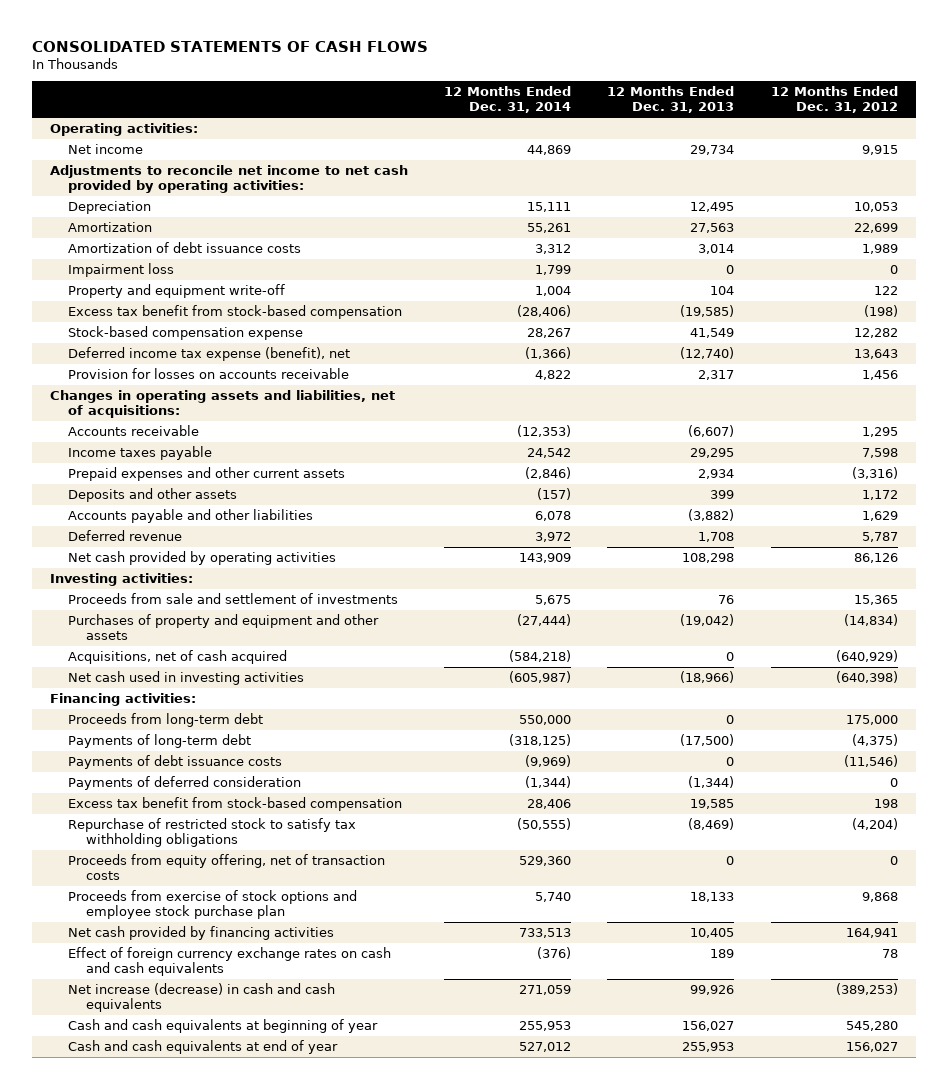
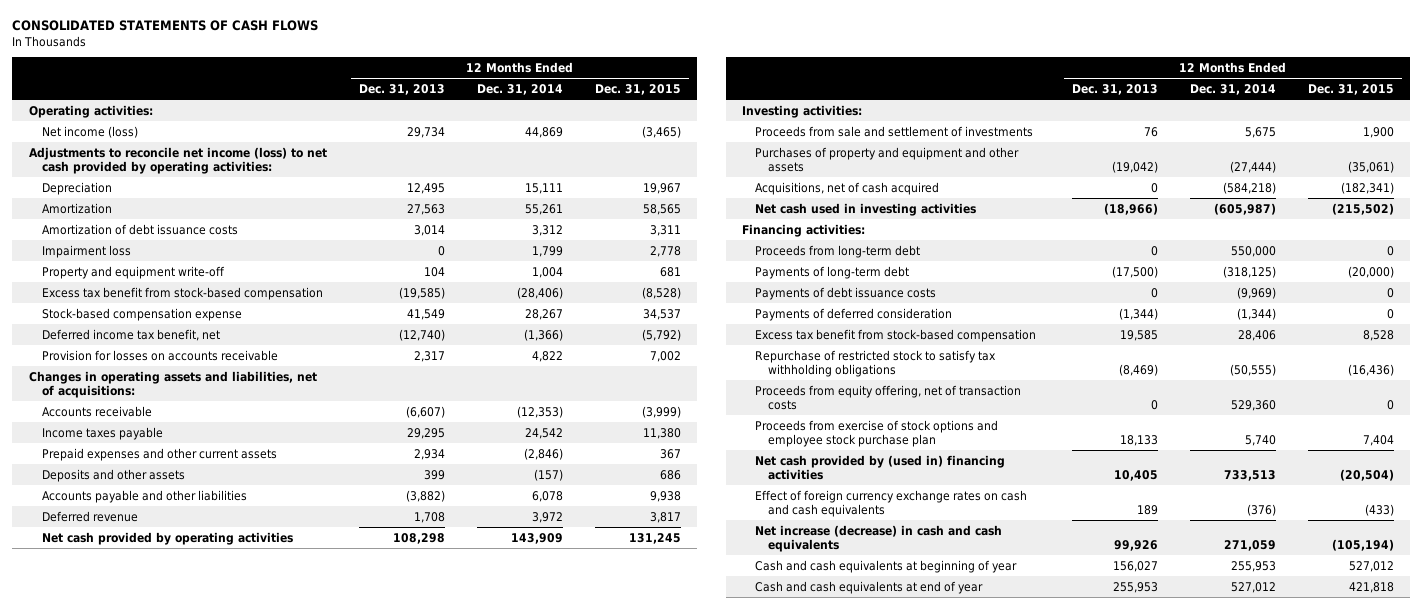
[770,86,898,114] 12 Months Ended Dec. 31, 2012 -> none
none -> [594,83,681,95] Dec. 31, 2015
[68,144,144,155] Net income -> [41,125,138,138] Net income (loss)
[50,165,409,194] Adjustments to reconcile net income to net cash provided by operating activities: -> [28,146,327,174] Adjustments to reconcile net income (loss) to net cash provided by operating activities:
[68,347,351,362] Deferred income tax expense (benefit), net -> [41,328,220,341] Deferred income tax benefit, net
[68,926,335,941] Net cash provided by financing activities -> [754,454,1005,480] Net cash provided by (used in) financing activities

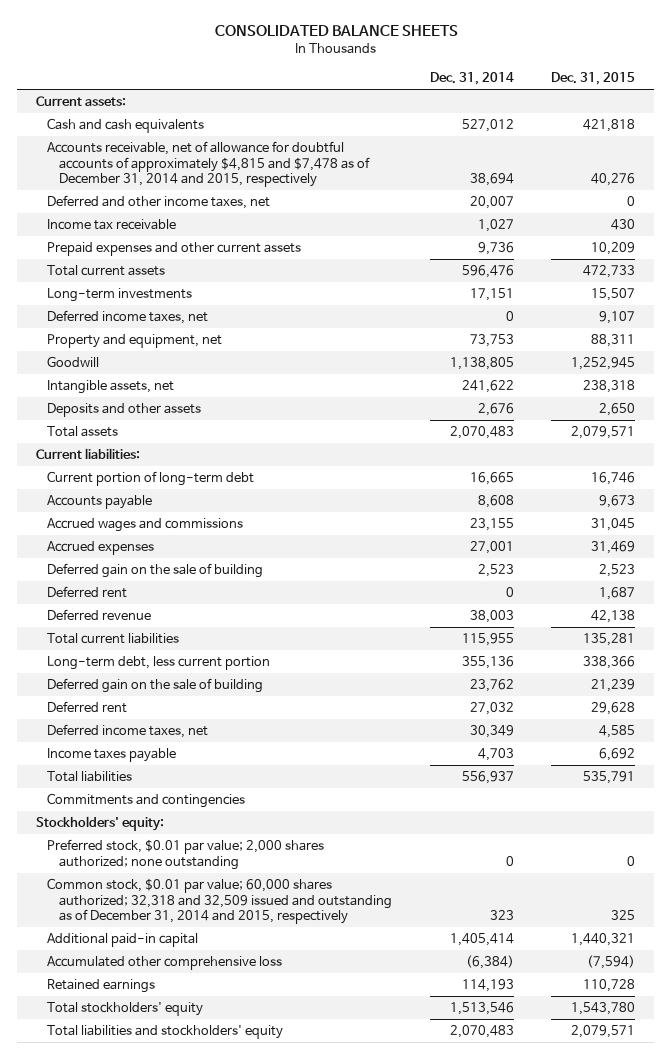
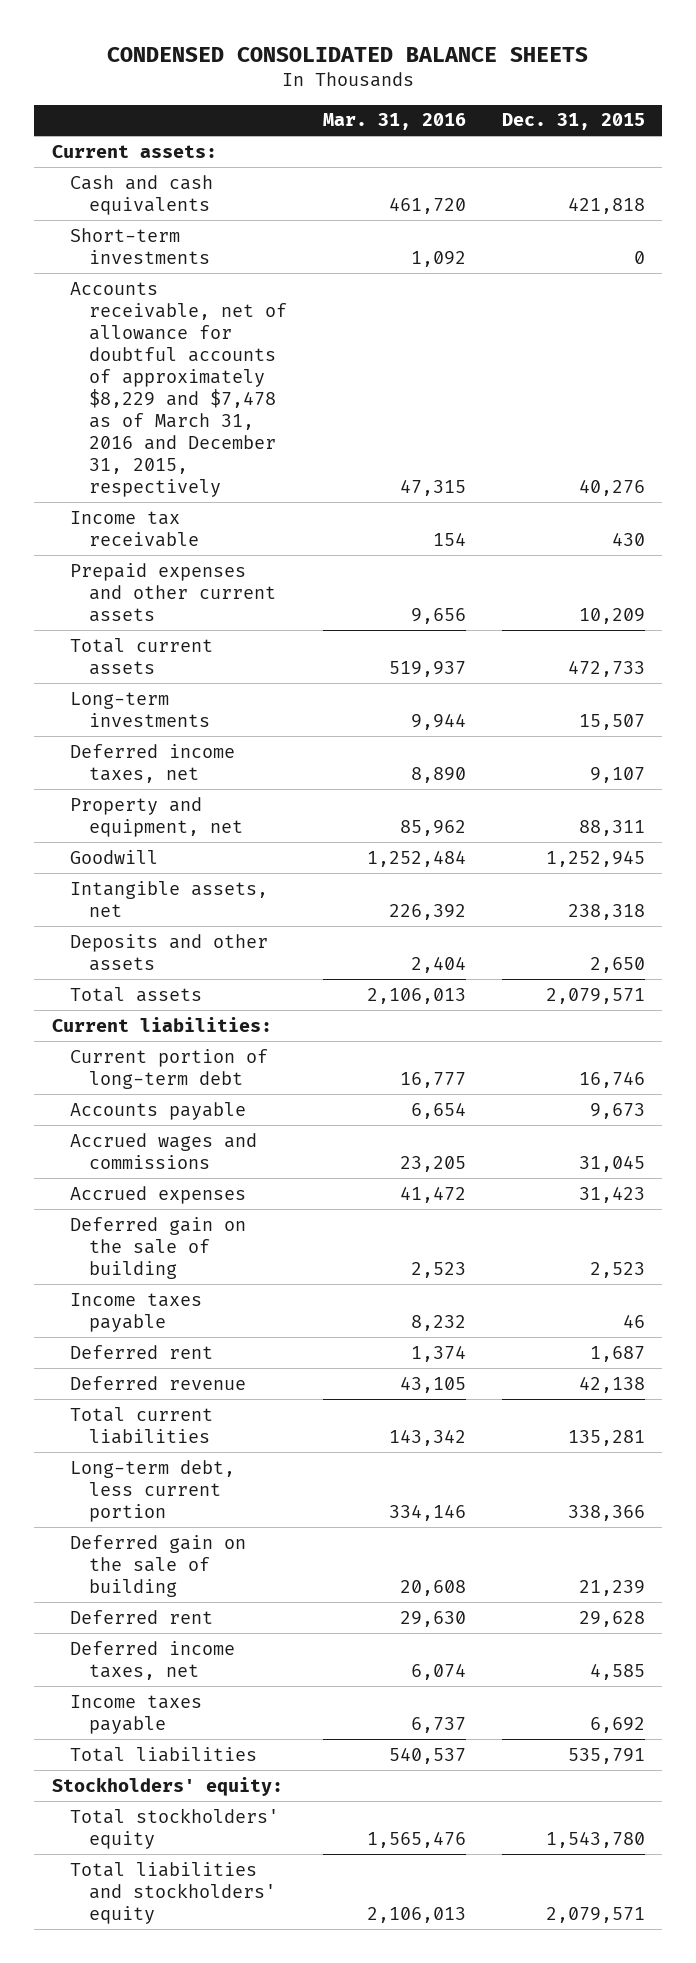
[214,25,458,37] CONSOLIDATED BALANCE SHEETS -> [107,46,589,62] CONDENSED CONSOLIDATED BALANCE SHEETS
[429,72,514,86] Dec. 31, 2014 -> none
none -> [322,113,466,131] Mar. 31, 2016
[47,195,271,210] Deferred and other income taxes, net -> none
none -> [70,227,210,264] Short-term investments
[47,141,371,188] Accounts receivable, net of allowance for doubtful accounts of approximately $4,815 and $7,478 as of December 31, 2014 and 2015, respectively -> [70,281,287,498] Accounts receivable, net of allowance for doubtful accounts of approximately $8,229 and $7,478 as of March 31, 2016 and December 31, 2015, respectively
[591,541,636,555] 31,469 -> [578,1186,645,1203] 31,423
none -> [70,1292,203,1332] Income taxes payable
[47,793,246,809] Commitments and contingencies -> none
[47,839,325,870] Preferred stock, $0.01 par value; 2,000 shares authorized; none outstanding -> none
[47,878,393,925] Common stock, $0.01 par value; 60,000 shares authorized; 32,318 and 32,509 issued and outstanding as of December 31, 2014 and 2015, respectively -> none
[47,933,199,948] Additional paid-in capital -> none
[47,956,283,971] Accumulated other comprehensive loss -> none
[47,979,156,994] Retained earnings -> none

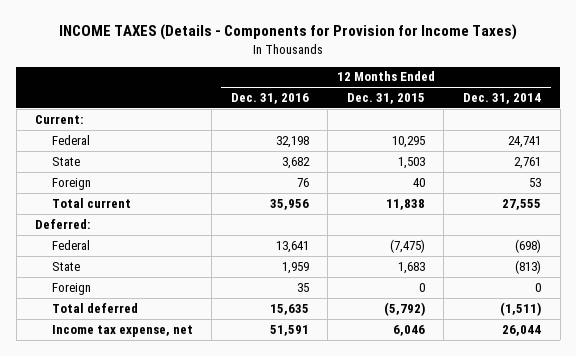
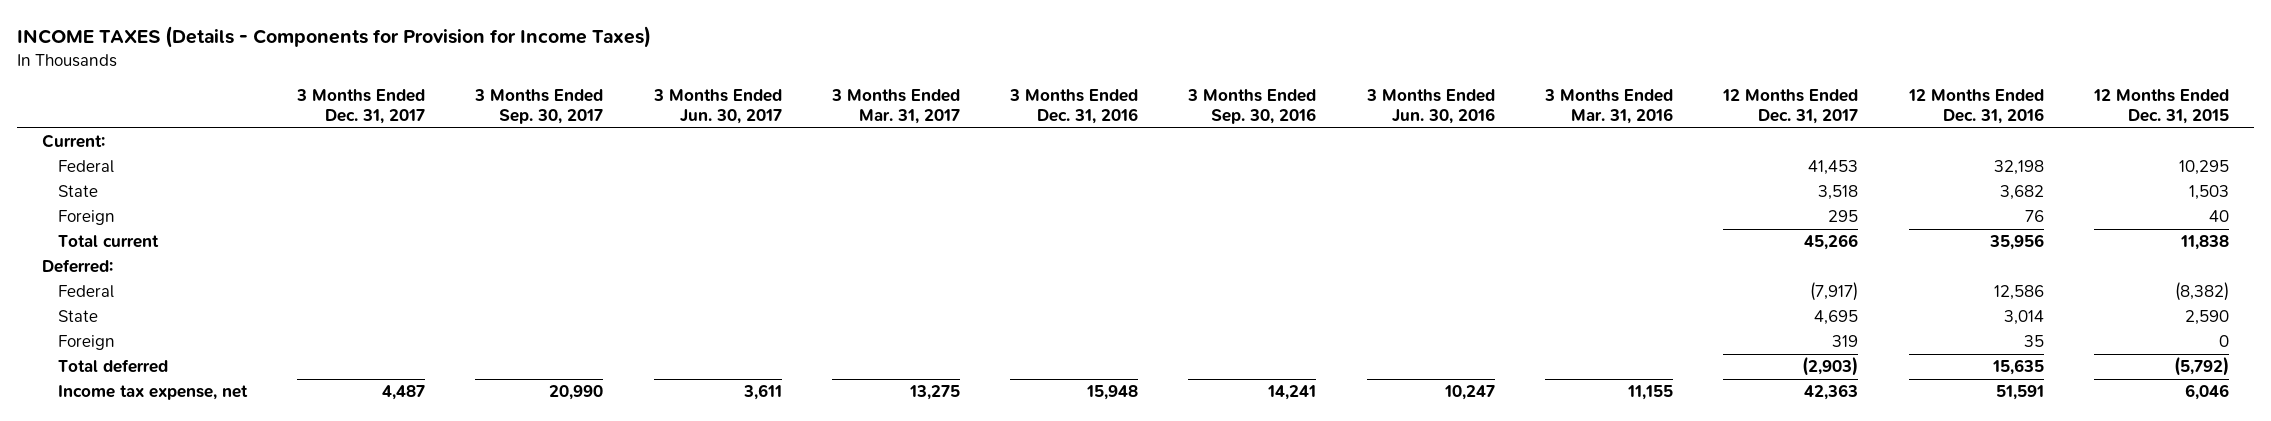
[463,93,542,105] Dec. 31, 2014 -> none
none -> [295,88,425,125] 3 Months Ended Dec. 31, 2017
none -> [474,88,604,125] 3 Months Ended Sep. 30, 2017
none -> [652,88,782,125] 3 Months Ended Jun. 30, 2017
none -> [830,88,960,125] 3 Months Ended Mar. 31, 2017
none -> [1009,88,1139,125] 3 Months Ended Dec. 31, 2016
none -> [1187,88,1317,125] 3 Months Ended Sep. 30, 2016
none -> [1365,88,1495,125] 3 Months Ended Jun. 30, 2016
none -> [1544,88,1674,125] 3 Months Ended Mar. 31, 2016
none -> [1722,88,1859,125] 12 Months Ended Dec. 31, 2017
[275,240,309,253] 13,641 -> [1993,285,2044,301] 12,586
[389,238,425,253] (7,475) -> [2174,282,2229,302] (8,382)
[281,261,309,274] 1,959 -> [2003,310,2044,326] 3,014
[397,261,425,274] 1,683 -> [2184,310,2229,326] 2,590

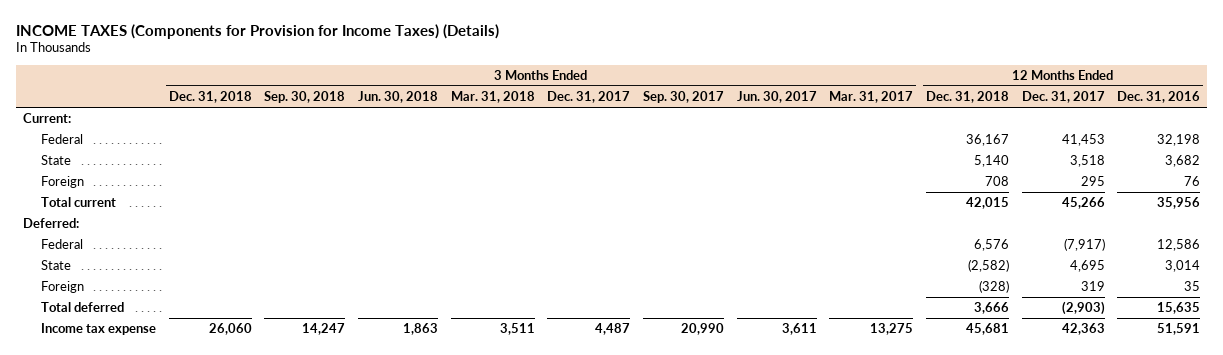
[16,25,651,48] INCOME TAXES (Details - Components for Provision for Income Taxes) -> [16,23,500,39] INCOME TAXES (Components for Provision for Income Taxes) (Details)
[1009,88,1139,125] 3 Months Ended Dec. 31, 2016 -> none
[1187,88,1317,125] 3 Months Ended Sep. 30, 2016 -> none
[1365,88,1495,125] 3 Months Ended Jun. 30, 2016 -> none
[1544,88,1674,125] 3 Months Ended Mar. 31, 2016 -> none
[2092,88,2229,125] 12 Months Ended Dec. 31, 2015 -> none
none -> [168,90,252,103] Dec. 31, 2018
none -> [264,90,346,103] Sep. 30, 2018
none -> [358,90,439,103] Jun. 30, 2018
none -> [450,90,535,103] Mar. 31, 2018
none -> [925,90,1009,103] Dec. 31, 2018
[57,385,248,401] Income tax expense, net -> [41,323,157,336] Income tax expense

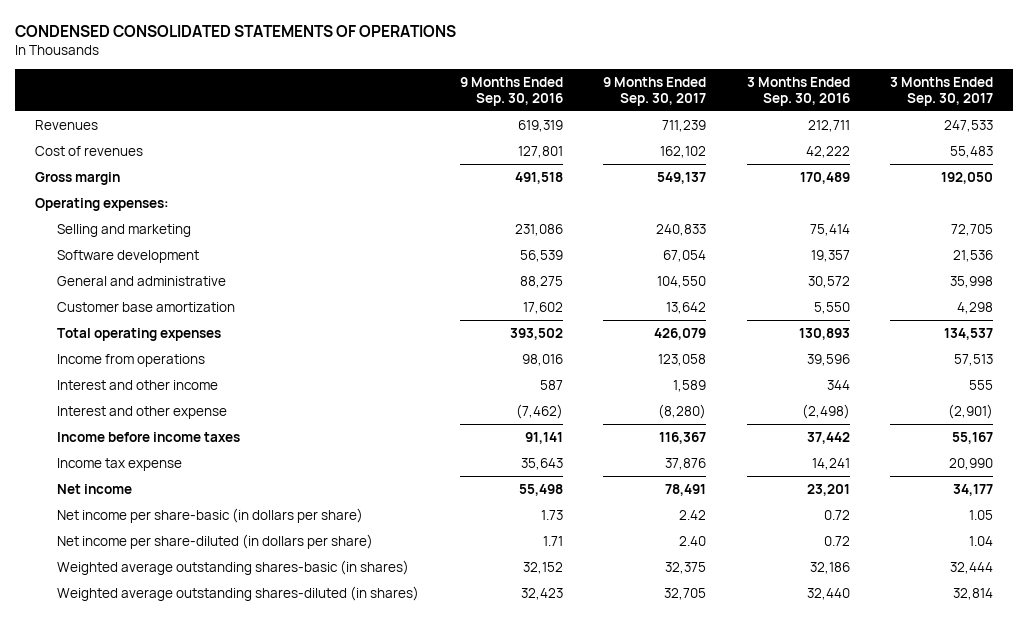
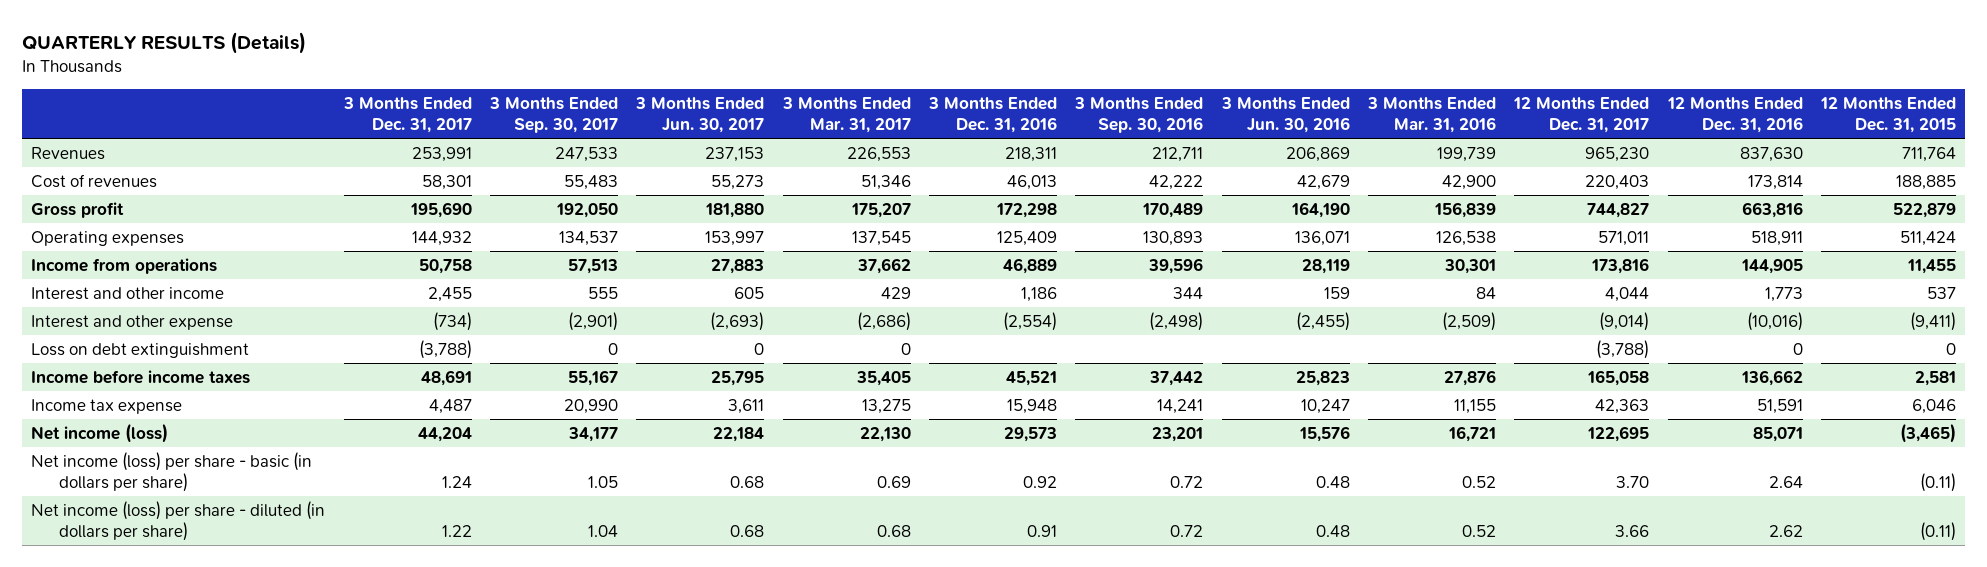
[15,24,457,37] CONDENSED CONSOLIDATED STATEMENTS OF OPERATIONS -> [22,31,307,54] QUARTERLY RESULTS (Details)
[459,76,563,107] 9 Months Ended Sep. 30, 2016 -> none
[603,76,707,107] 9 Months Ended Sep. 30, 2017 -> none
none -> [342,96,472,134] 3 Months Ended Dec. 31, 2017
none -> [635,96,765,134] 3 Months Ended Jun. 30, 2017
none -> [781,96,911,134] 3 Months Ended Mar. 31, 2017
none -> [927,96,1057,134] 3 Months Ended Dec. 31, 2016
none -> [1220,96,1350,134] 3 Months Ended Jun. 30, 2016
none -> [1366,96,1496,134] 3 Months Ended Mar. 31, 2016
none -> [1513,96,1650,134] 12 Months Ended Dec. 31, 2017
none -> [1666,96,1803,134] 12 Months Ended Dec. 31, 2016
none -> [1819,96,1956,134] 12 Months Ended Dec. 31, 2015
[35,197,170,211] Operating expenses: -> none
[57,223,192,237] Selling and marketing -> none
[57,249,200,263] Software development -> none
[57,275,227,286] General and administrative -> none
[57,301,236,312] Customer base amortization -> none
[35,171,121,185] Gross margin -> [31,201,125,218] Gross profit
[57,327,222,341] Total operating expenses -> [31,230,185,246] Operating expenses
none -> [31,342,250,358] Loss on debt extinguishment
[57,559,410,575] Weighted average outstanding shares-basic (in shares) -> none
[57,585,420,601] Weighted average outstanding shares-diluted (in shares) -> none
[57,483,133,494] Net income -> [31,422,169,443] Net income (loss)
[57,507,364,523] Net income per share-basic (in dollars per share) -> [31,451,313,493] Net income (loss) per share - basic (in dollars per share)
[57,533,374,549] Net income per share-diluted (in dollars per share) -> [31,500,326,542] Net income (loss) per share - diluted (in dollars per share)

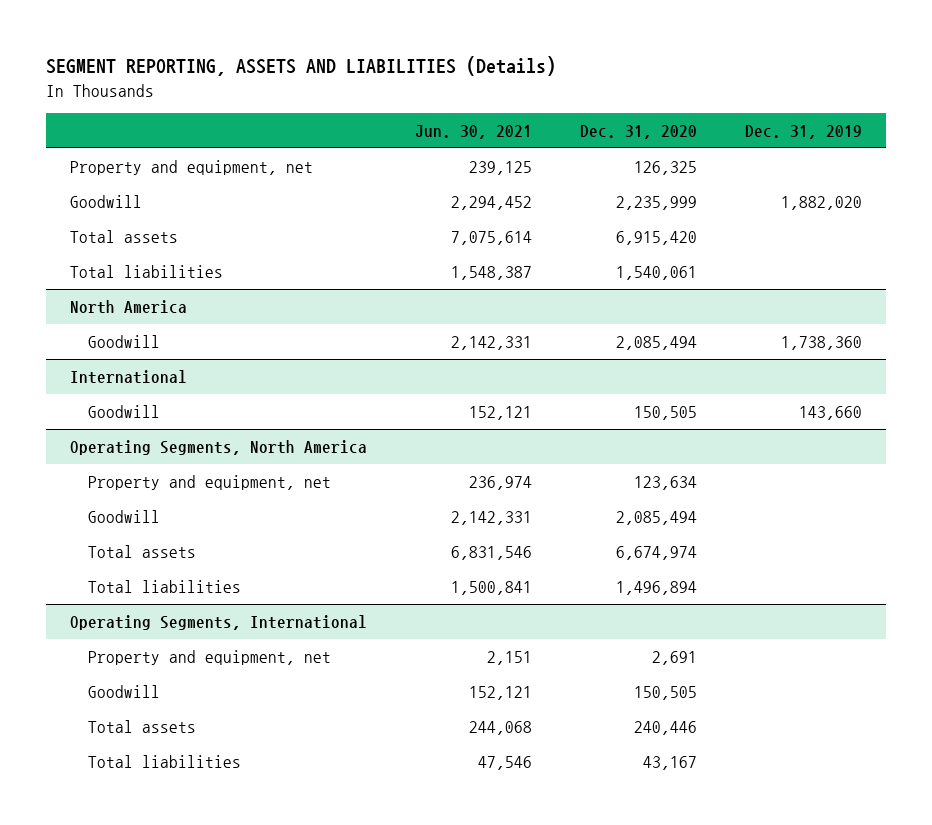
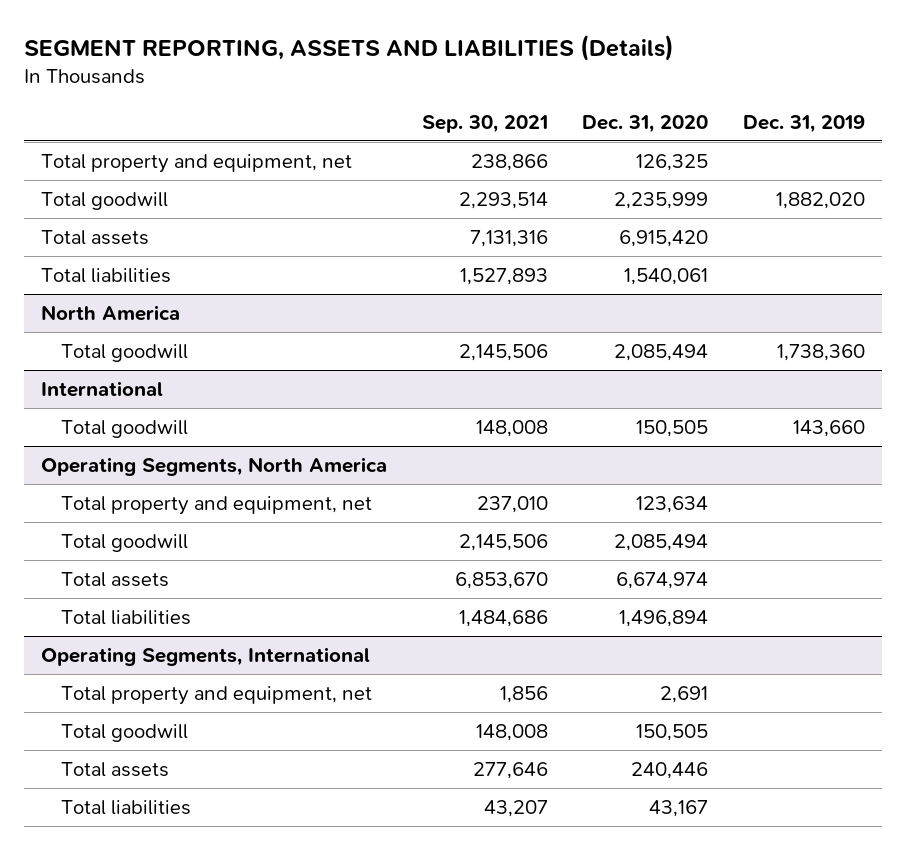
[414,124,532,139] Jun. 30, 2021 -> none
none -> [421,114,548,133] Sep. 30, 2021
[69,159,313,175] Property and equipment, net -> [41,153,353,173] Total property and equipment, net
[69,194,142,208] Goodwill -> [41,191,169,210] Total goodwill
[88,334,161,348] Goodwill -> [60,343,188,362] Total goodwill
[88,404,161,418] Goodwill -> [60,419,188,438] Total goodwill
[88,474,332,490] Property and equipment, net -> [60,495,372,515] Total property and equipment, net
[88,509,161,523] Goodwill -> [60,533,188,552] Total goodwill
[88,649,332,665] Property and equipment, net -> [60,685,372,705] Total property and equipment, net
[88,684,161,698] Goodwill -> [60,723,188,742] Total goodwill

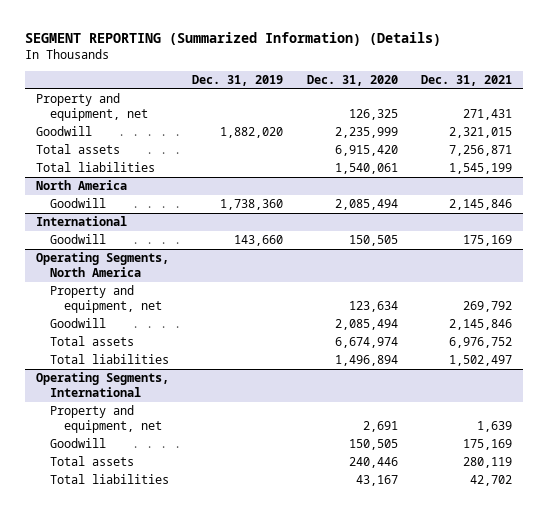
[24,34,675,61] SEGMENT REPORTING, ASSETS AND LIABILITIES (Details) -> [24,32,441,47] SEGMENT REPORTING (Summarized Information) (Details)
[421,114,548,133] Sep. 30, 2021 -> none
none -> [420,75,512,87] Dec. 31, 2021
[41,153,353,173] Total property and equipment, net -> [36,93,149,121] Property and equipment, net
[41,191,169,210] Total goodwill -> [36,126,93,137] Goodwill
[60,343,188,362] Total goodwill -> [50,198,107,209] Goodwill
[60,419,188,438] Total goodwill -> [50,234,107,245] Goodwill
[60,495,372,515] Total property and equipment, net -> [50,285,163,313] Property and equipment, net
[60,533,188,552] Total goodwill -> [50,318,107,329] Goodwill
[60,685,372,705] Total property and equipment, net -> [50,405,163,433] Property and equipment, net
[60,723,188,742] Total goodwill -> [50,438,107,449] Goodwill

